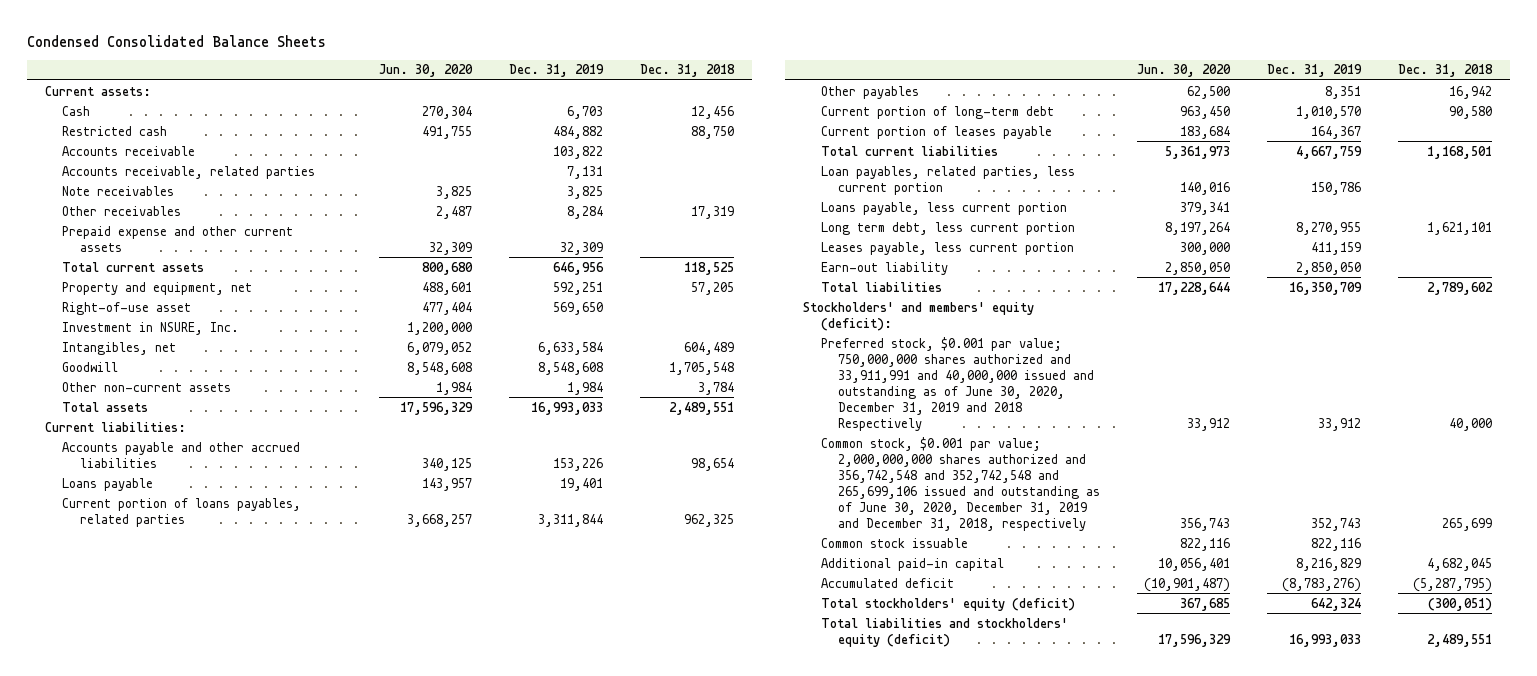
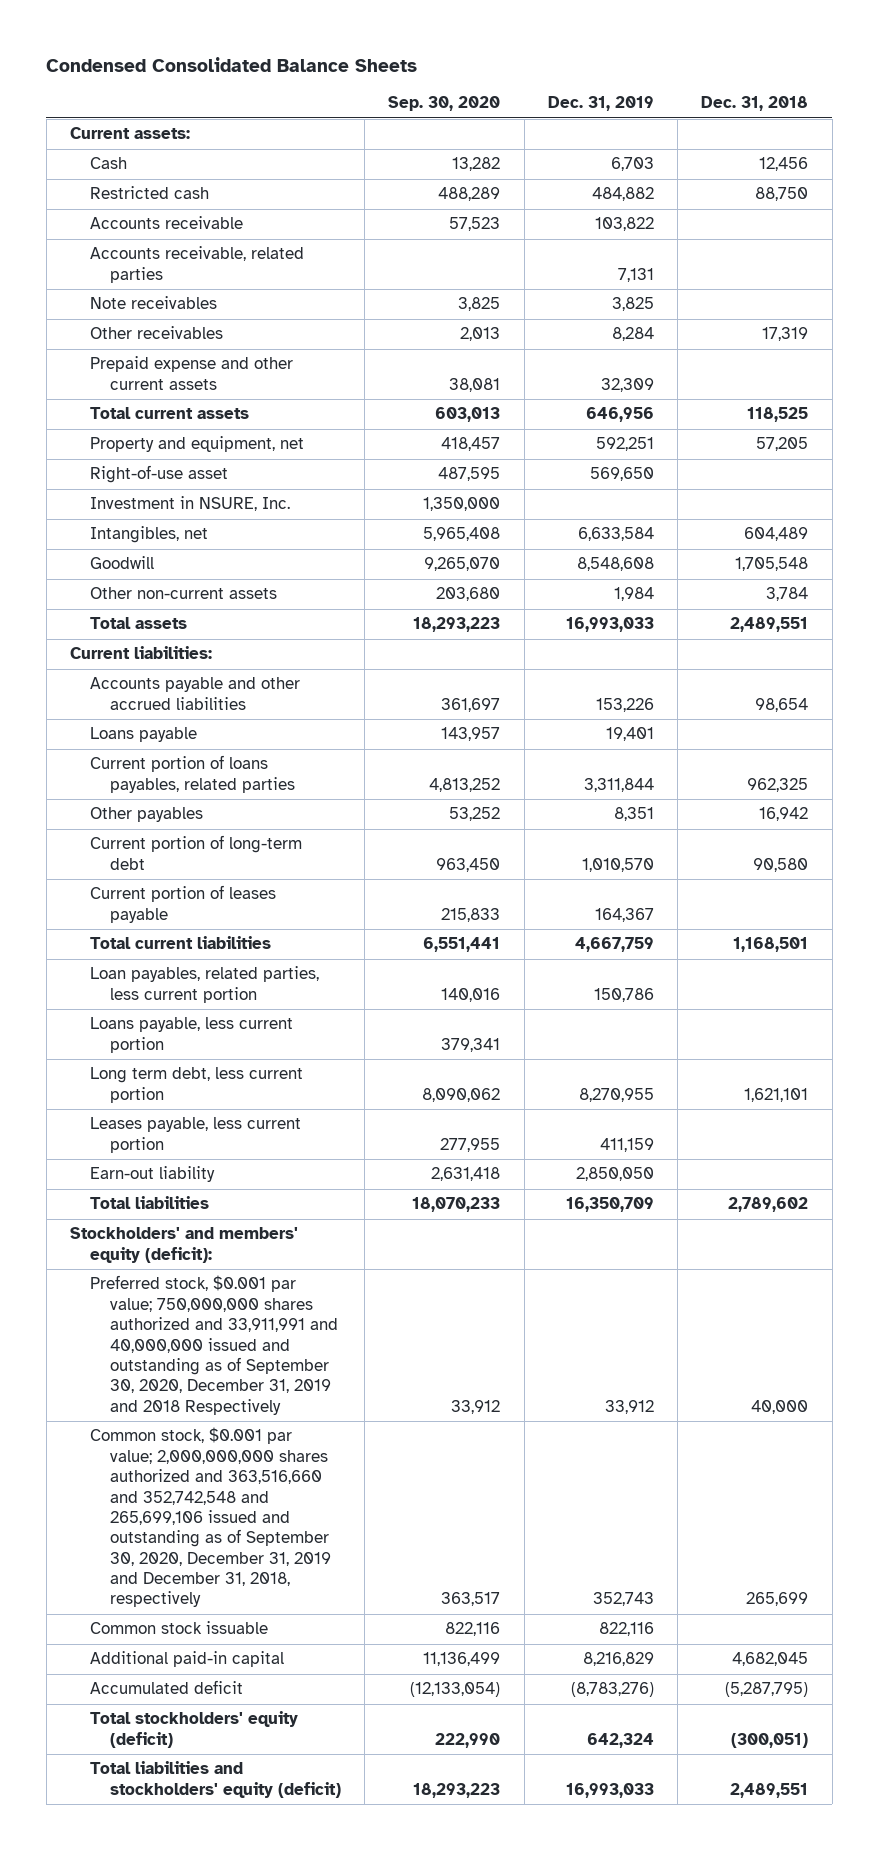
[378,64,473,78] Jun. 30, 2020 -> none
none -> [388,96,501,112] Sep. 30, 2020
[820,336,1095,431] Preferred stock, $0.001 par value; 750,000,000 shares authorized and 33,911,991 and 40,000,000 issued and outstanding as of June 30, 2020, December 31, 2019 and 2018 Respectively -> [89,1275,338,1415] Preferred stock, $0.001 par value; 750,000,000 shares authorized and 33,911,991 and 40,000,000 issued and outstanding as of September 30, 2020, December 31, 2019 and 2018 Respectively
[820,436,1101,531] Common stock, $0.001 par value; 2,000,000,000 shares authorized and 356,742,548 and 352,742,548 and 265,699,106 issued and outstanding as of June 30, 2020, December 31, 2019 and December 31, 2018, respectively -> [89,1427,331,1608] Common stock, $0.001 par value; 2,000,000,000 shares authorized and 363,516,660 and 352,742,548 and 265,699,106 issued and outstanding as of September 30, 2020, December 31, 2019 and December 31, 2018, respectively

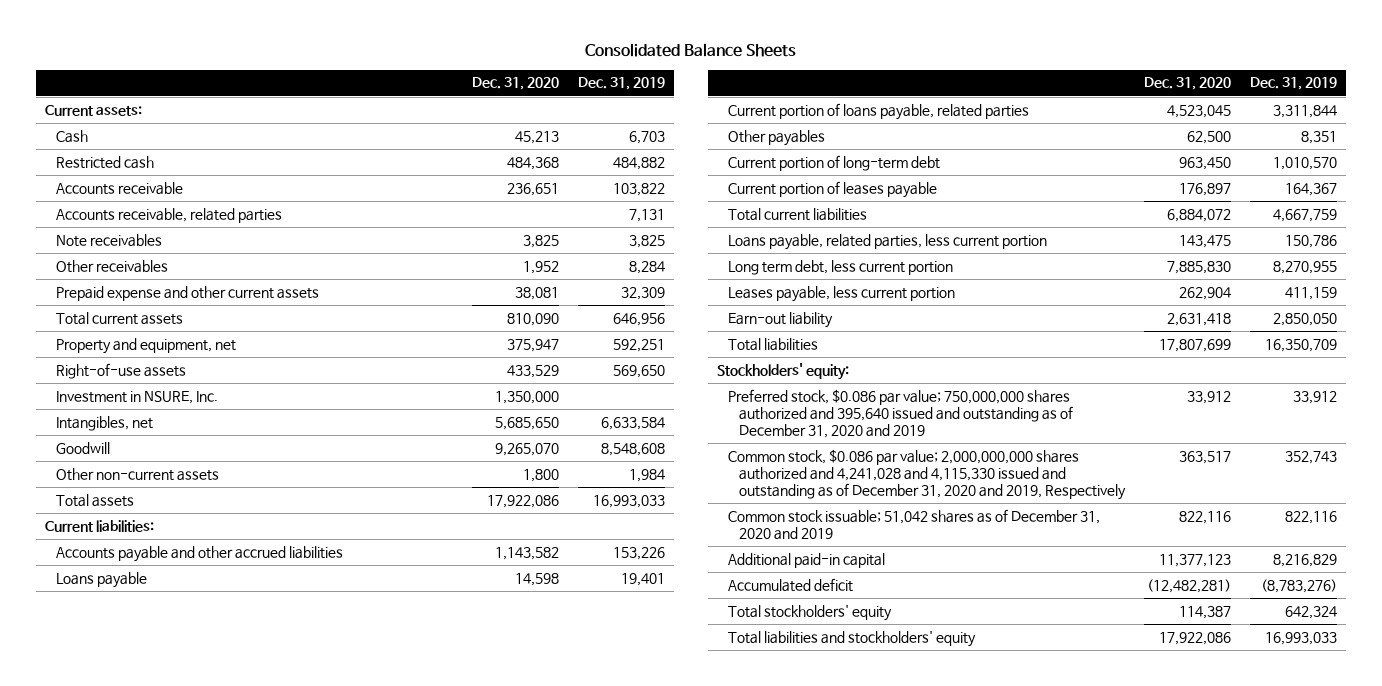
[46,56,418,72] Condensed Consolidated Balance Sheets -> [585,43,797,58] Consolidated Balance Sheets
[388,96,501,112] Sep. 30, 2020 -> none
[701,96,809,112] Dec. 31, 2018 -> none
none -> [471,77,559,91] Dec. 31, 2020
[89,465,228,484] Right-of-use asset -> [56,362,187,379] Right-of-use assets
[89,755,295,793] Current portion of loans payables, related parties -> [727,102,1029,120] Current portion of loans payable, related parties
[89,1017,293,1053] Loans payable, less current portion -> none
[89,966,319,1003] Loan payables, related parties, less current portion -> [727,233,1047,250] Loans payable, related parties, less current portion
[69,1227,298,1263] Stockholders' and members' equity (deficit): -> [717,362,850,380] Stockholders' equity:
[89,1275,338,1415] Preferred stock, $0.001 par value; 750,000,000 shares authorized and 33,911,991 and 40,000,000 issued and outstanding as of September 30, 2020, December 31, 2019 and 2018 Respectively -> [727,388,1073,438] Preferred stock, $0.086 par value; 750,000,000 shares authorized and 395,640 issued and outstanding as of December 31, 2020 and 2019
[89,1427,331,1608] Common stock, $0.001 par value; 2,000,000,000 shares authorized and 363,516,660 and 352,742,548 and 265,699,106 issued and outstanding as of September 30, 2020, December 31, 2019 and December 31, 2018, respectively -> [727,448,1126,500] Common stock, $0.086 par value; 2,000,000,000 shares authorized and 4,241,028 and 4,115,330 issued and outstanding as of December 31, 2020 and 2019, Respectively
[89,1621,268,1635] Common stock issuable -> [727,508,1100,540] Common stock issuable; 51,042 shares as of December 31, 2020 and 2019
[89,1711,298,1748] Total stockholders' equity (deficit) -> [727,604,892,621] Total stockholders' equity
[89,1761,341,1798] Total liabilities and stockholders' equity (deficit) -> [727,630,976,647] Total liabilities and stockholders' equity

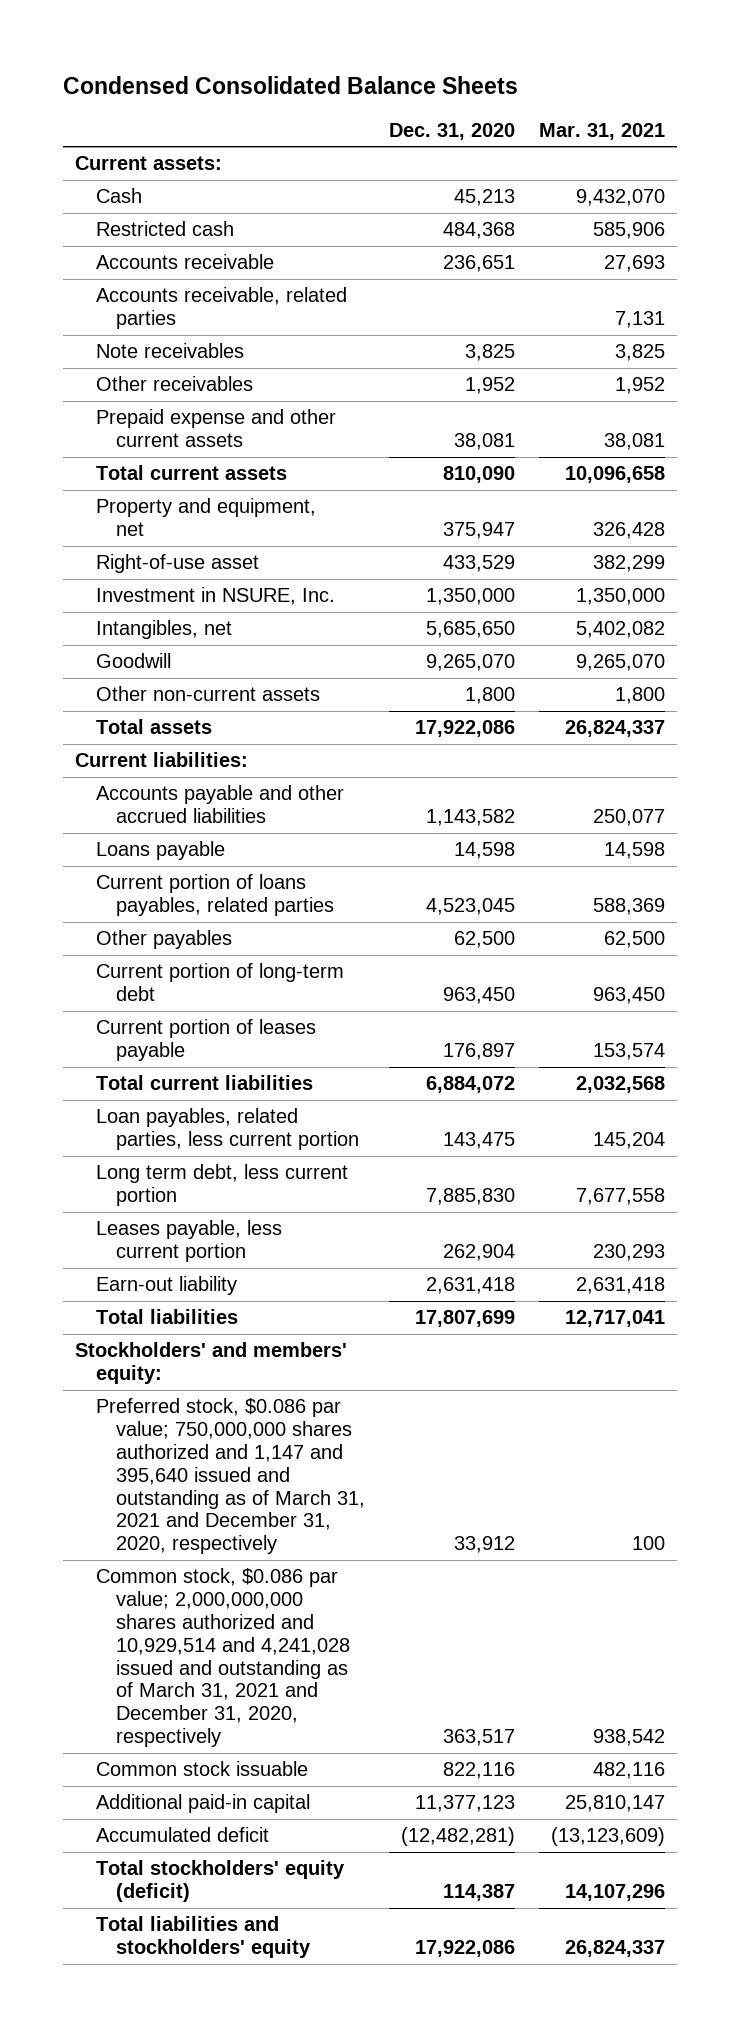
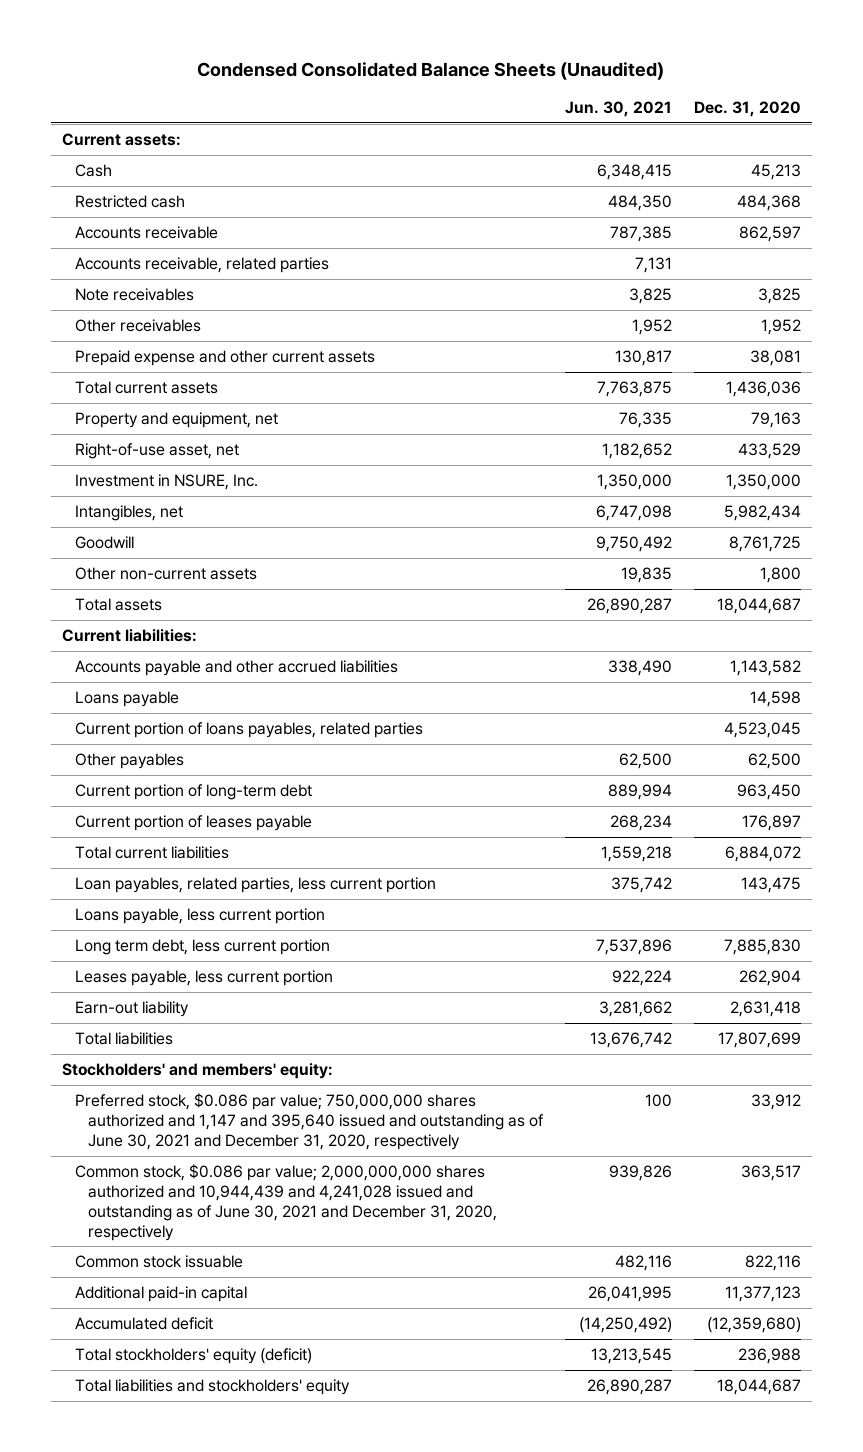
[63,75,519,94] Condensed Consolidated Balance Sheets -> [197,61,665,80] Condensed Consolidated Balance Sheets (Unaudited)
[539,122,666,140] Mar. 31, 2021 -> none
none -> [565,100,673,117] Jun. 30, 2021
[443,255,516,273] 236,651 -> [739,226,802,243] 862,597
[443,466,516,484] 810,090 -> [726,381,802,398] 1,436,036
[443,522,516,540] 375,947 -> [751,412,802,429] 79,163
[95,554,259,574] Right-of-use asset -> [74,443,239,460] Right-of-use asset, net
[426,621,516,639] 5,685,650 -> [724,505,802,522] 5,982,434
[426,654,516,672] 9,265,070 -> [729,536,802,553] 8,761,725
[415,720,516,738] 17,922,086 -> [717,598,802,615] 18,044,687
none -> [74,908,325,925] Loans payable, less current portion
[95,1398,366,1555] Preferred stock, $0.086 par value; 750,000,000 shares authorized and 1,147 and 395,640 issued and outstanding as of March 31, 2021 and December 31, 2020, respectively -> [74,1093,545,1150] Preferred stock, $0.086 par value; 750,000,000 shares authorized and 1,147 and 395,640 issued and outstanding as of June 30, 2021 and December 31, 2020, respectively
[95,1568,351,1748] Common stock, $0.086 par value; 2,000,000,000 shares authorized and 10,929,514 and 4,241,028 issued and outstanding as of March 31, 2021 and December 31, 2020, respectively -> [74,1164,498,1241] Common stock, $0.086 par value; 2,000,000,000 shares authorized and 10,944,439 and 4,241,028 issued and outstanding as of June 30, 2021 and December 31, 2020, respectively
[401,1827,516,1847] (12,482,281) -> [707,1317,802,1334] (12,359,680)
[443,1884,516,1902] 114,387 -> [738,1348,802,1365] 236,988
[415,1940,516,1958] 17,922,086 -> [717,1379,802,1396] 18,044,687

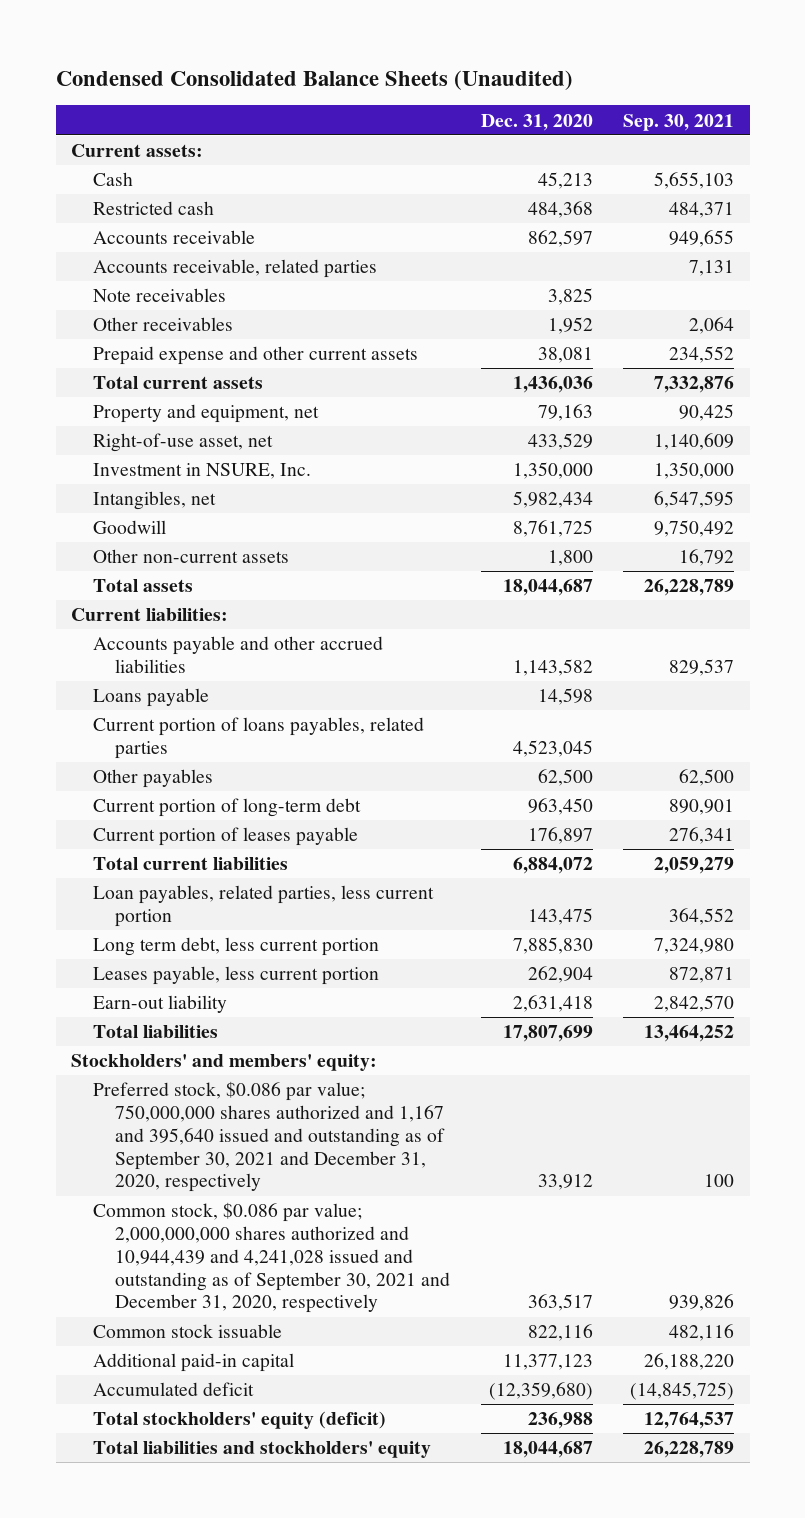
[565,100,673,117] Jun. 30, 2021 -> none
none -> [623,113,735,131] Sep. 30, 2021
[74,908,325,925] Loans payable, less current portion -> none
[74,1093,545,1150] Preferred stock, $0.086 par value; 750,000,000 shares authorized and 1,147 and 395,640 issued and outstanding as of June 30, 2021 and December 31, 2020, respectively -> [92,1081,446,1193] Preferred stock, $0.086 par value; 750,000,000 shares authorized and 1,167 and 395,640 issued and outstanding as of September 30, 2021 and December 31, 2020, respectively
[74,1164,498,1241] Common stock, $0.086 par value; 2,000,000,000 shares authorized and 10,944,439 and 4,241,028 issued and outstanding as of June 30, 2021 and December 31, 2020, respectively -> [92,1202,451,1314] Common stock, $0.086 par value; 2,000,000,000 shares authorized and 10,944,439 and 4,241,028 issued and outstanding as of September 30, 2021 and December 31, 2020, respectively

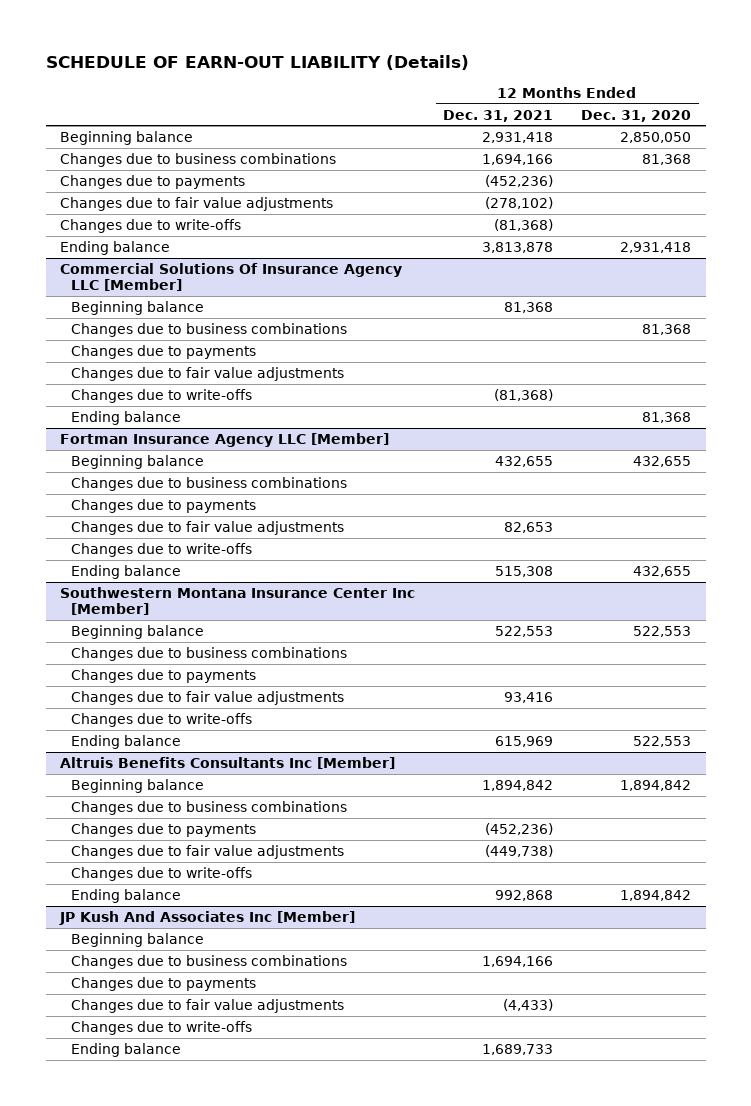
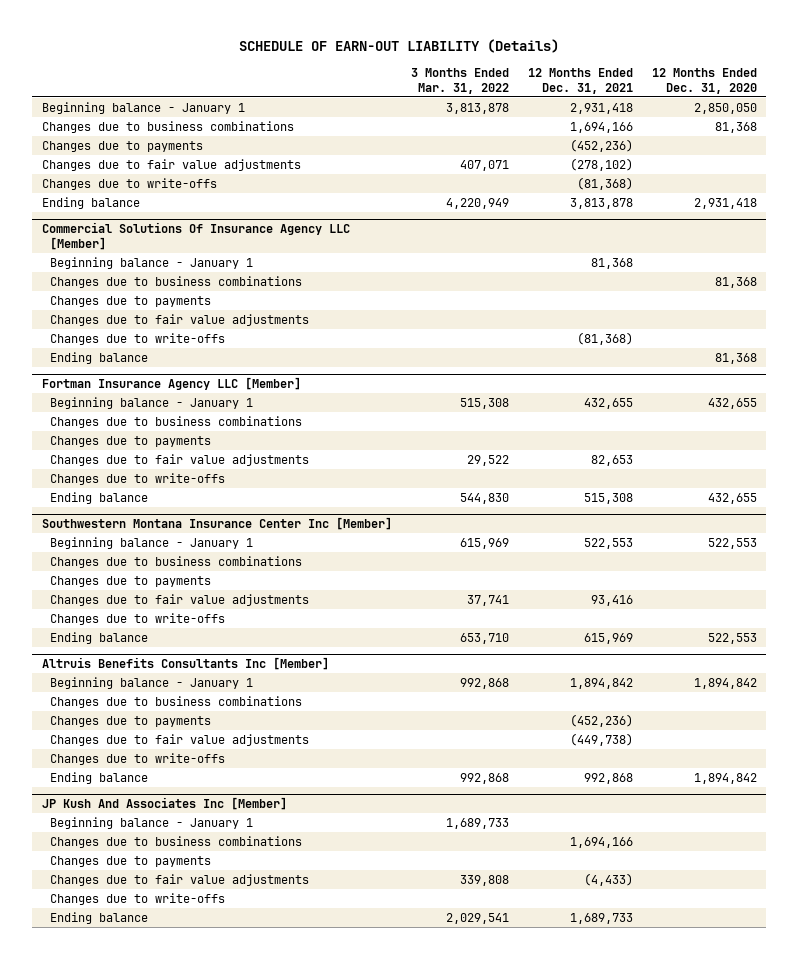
none -> [410,67,509,94] 3 Months Ended Mar. 31, 2022
[59,130,193,145] Beginning balance -> [41,101,245,114] Beginning balance - January 1
[71,300,205,315] Beginning balance -> [50,256,254,269] Beginning balance - January 1
[71,454,205,469] Beginning balance -> [50,396,254,409] Beginning balance - January 1
[71,624,205,639] Beginning balance -> [50,536,254,549] Beginning balance - January 1
[71,778,205,793] Beginning balance -> [50,676,254,689] Beginning balance - January 1
[71,932,205,947] Beginning balance -> [50,816,254,829] Beginning balance - January 1

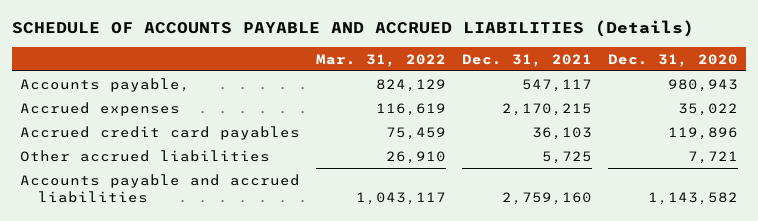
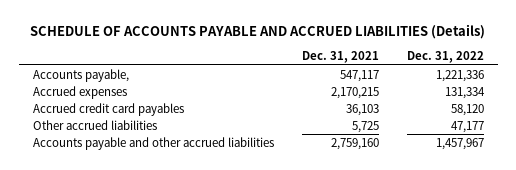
[316,53,447,67] Mar. 31, 2022 -> none
[607,53,738,67] Dec. 31, 2020 -> none
none -> [406,51,484,64] Dec. 31, 2022
[20,173,301,203] Accounts payable and accrued liabilities -> [32,136,274,150] Accounts payable and other accrued liabilities

